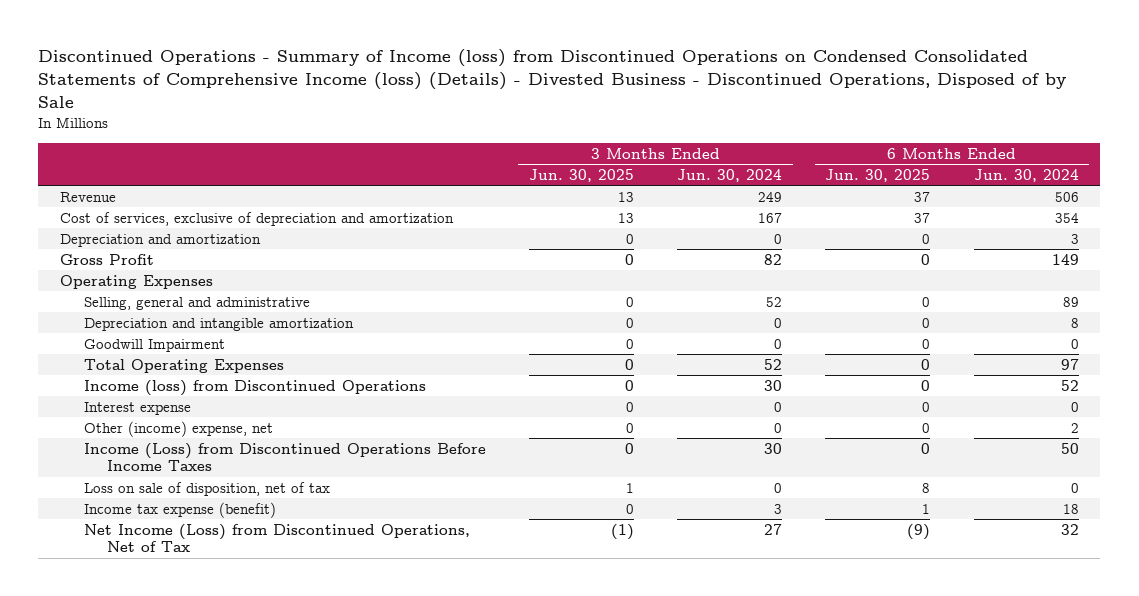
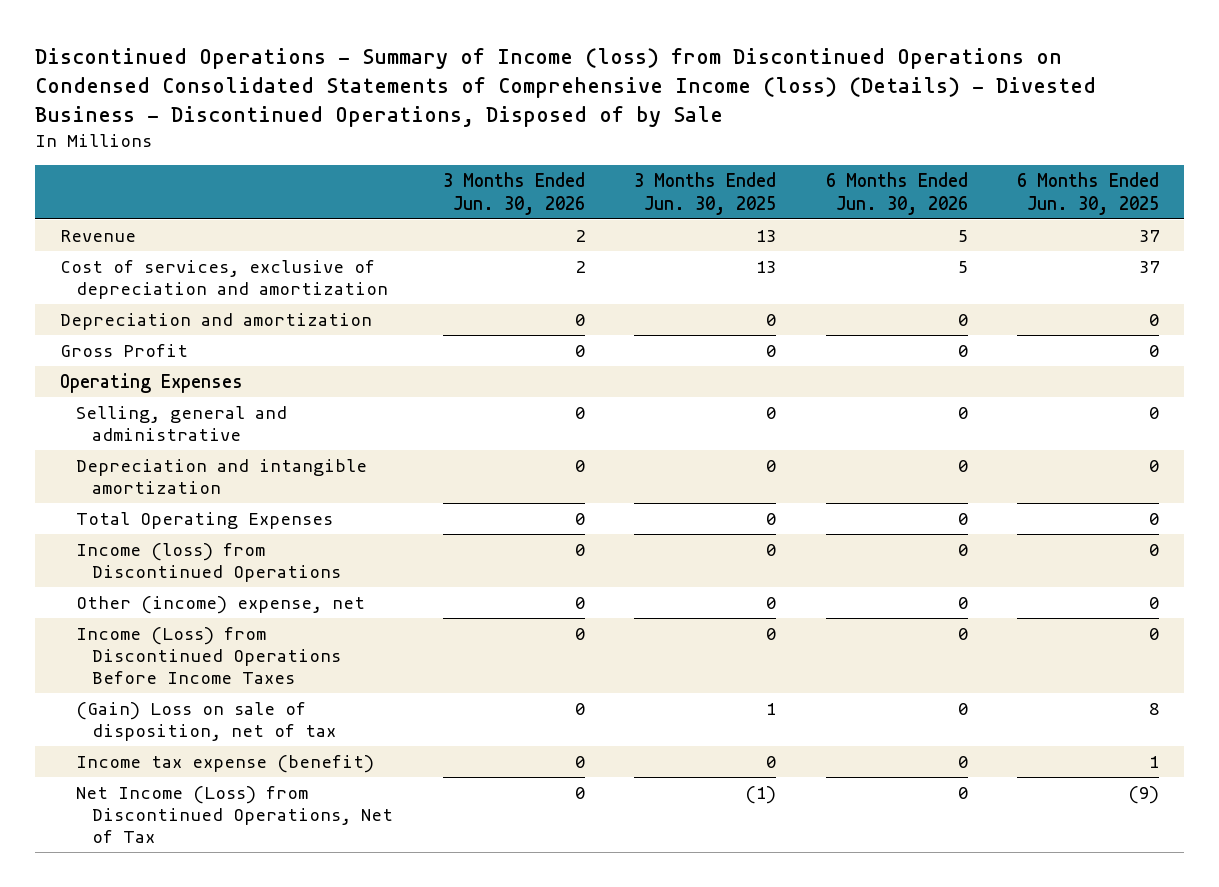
[677,169,783,183] Jun. 30, 2024 -> none
[973,169,1079,183] Jun. 30, 2024 -> none
none -> [442,172,585,215] 3 Months Ended Jun. 30, 2026
none -> [825,172,968,215] 6 Months Ended Jun. 30, 2026
[83,338,225,352] Goodwill Impairment -> none
[83,401,191,415] Interest expense -> none
[83,481,330,496] Loss on sale of disposition, net of tax -> [76,701,337,742] (Gain) Loss on sale of disposition, net of tax

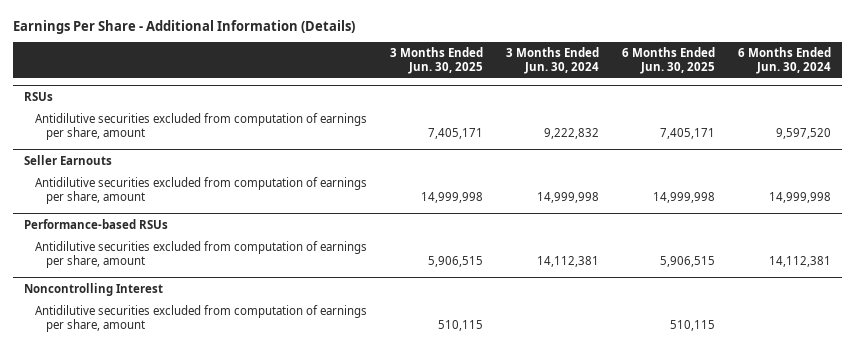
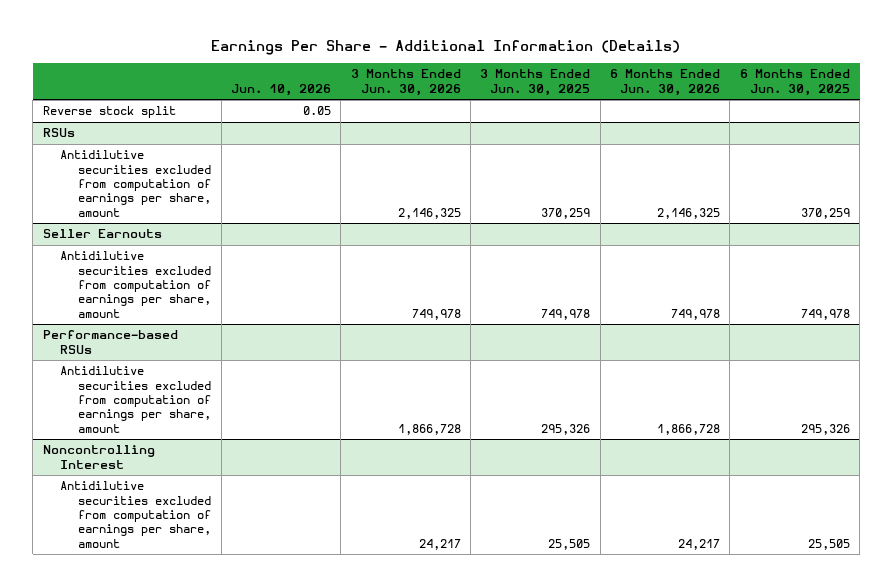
[505,47,599,74] 3 Months Ended Jun. 30, 2024 -> none
[737,47,831,74] 6 Months Ended Jun. 30, 2024 -> none
none -> [230,83,331,96] Jun. 10, 2026
none -> [350,69,461,96] 3 Months Ended Jun. 30, 2026
none -> [610,69,721,96] 6 Months Ended Jun. 30, 2026
none -> [42,106,176,119] Reverse stock split
[428,127,484,139] 7,405,171 -> [541,207,591,219] 370,259
[659,127,715,139] 7,405,171 -> [800,207,850,219] 370,259
[421,191,484,203] 14,999,998 -> [541,308,591,320] 749,978
[652,191,715,203] 14,999,998 -> [800,308,850,320] 749,978
[428,255,484,267] 5,906,515 -> [541,423,591,435] 295,326
[659,255,715,267] 5,906,515 -> [800,423,850,435] 295,326
[438,319,484,331] 510,115 -> [548,538,591,550] 25,505
[669,319,715,331] 510,115 -> [807,538,850,550] 25,505

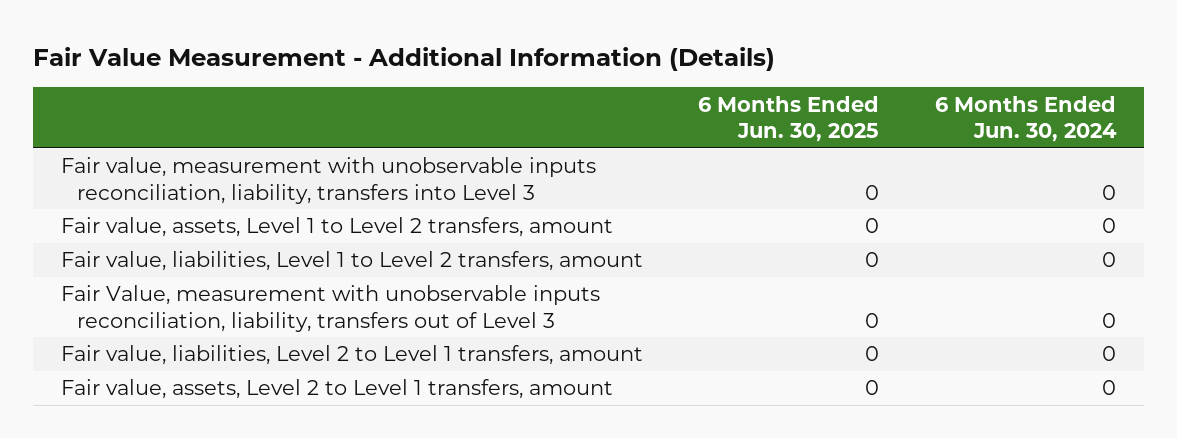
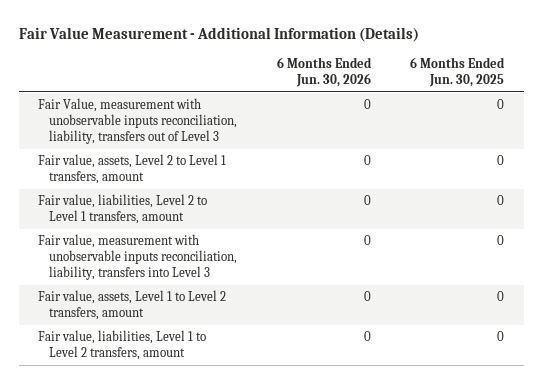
[934,95,1117,143] 6 Months Ended Jun. 30, 2024 -> none
none -> [276,57,372,88] 6 Months Ended Jun. 30, 2026
[60,285,600,332] Fair Value, measurement with unobservable inputs reconciliation, liability, transfers out of Level 3 -> [38,98,238,145] Fair Value, measurement with unobservable inputs reconciliation, liability, transfers out of Level 3
[60,379,613,400] Fair value, assets, Level 2 to Level 1 transfers, amount -> [38,154,227,185] Fair value, assets, Level 2 to Level 1 transfers, amount
[60,345,643,366] Fair value, liabilities, Level 2 to Level 1 transfers, amount -> [38,194,208,225] Fair value, liabilities, Level 2 to Level 1 transfers, amount

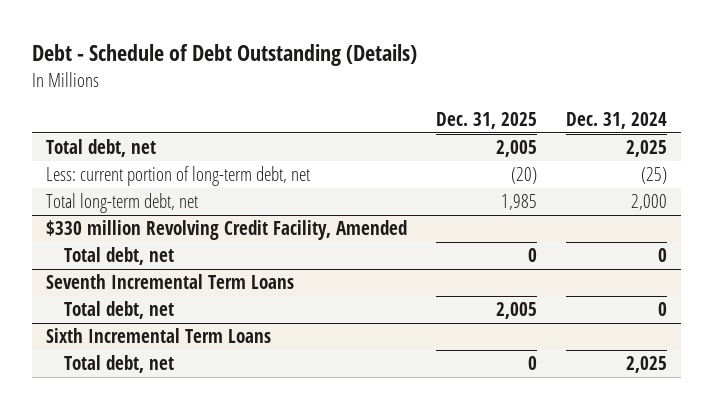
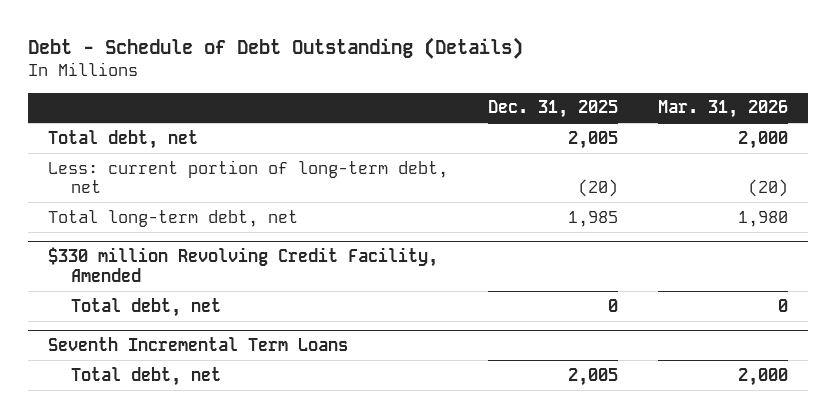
[565,112,667,130] Dec. 31, 2024 -> none
none -> [658,100,789,119] Mar. 31, 2026
[46,328,272,344] Sixth Incremental Term Loans -> none
[63,355,174,374] Total debt, net -> none

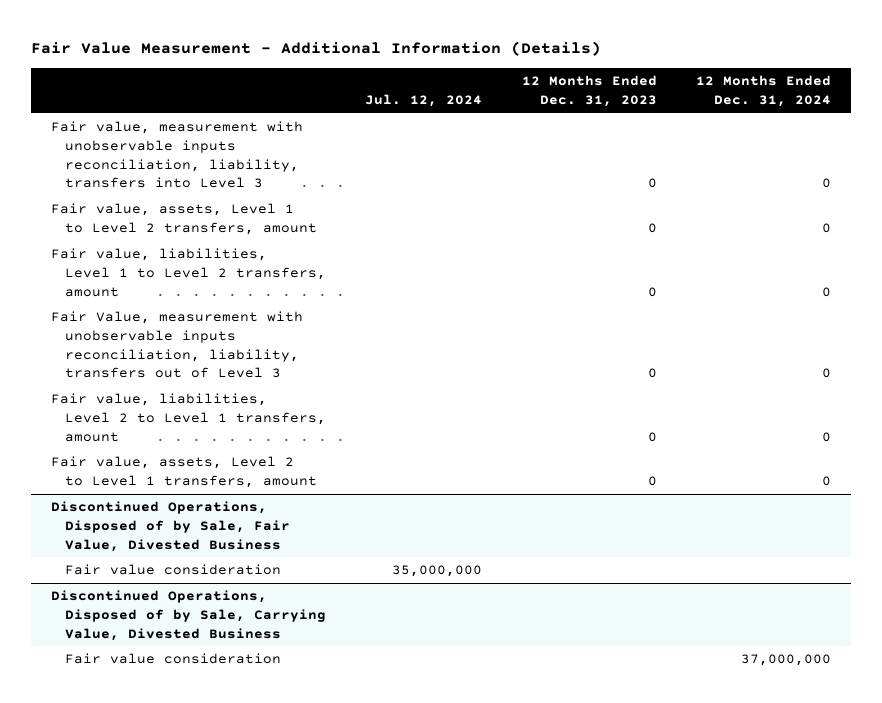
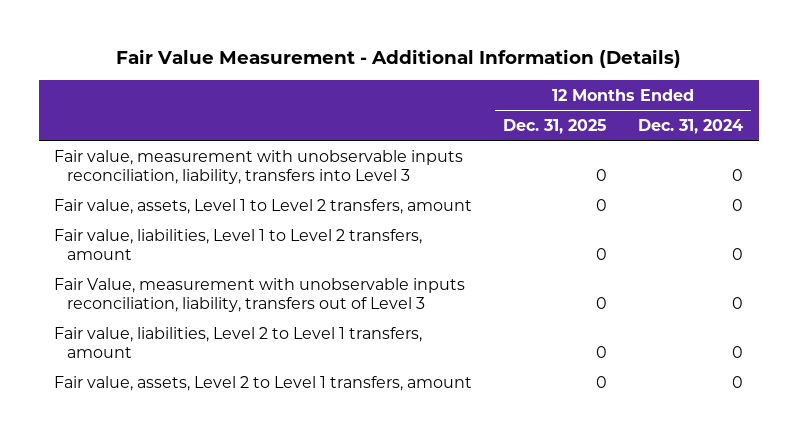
[365,93,483,107] Jul. 12, 2024 -> none
[521,75,657,107] 12 Months Ended Dec. 31, 2023 -> none
none -> [503,118,608,134] Dec. 31, 2025
[50,501,290,552] Discontinued Operations, Disposed of by Sale, Fair Value, Divested Business -> none
[64,564,281,576] Fair value consideration -> none
[50,590,326,641] Discontinued Operations, Disposed of by Sale, Carrying Value, Divested Business -> none
[64,653,281,665] Fair value consideration -> none

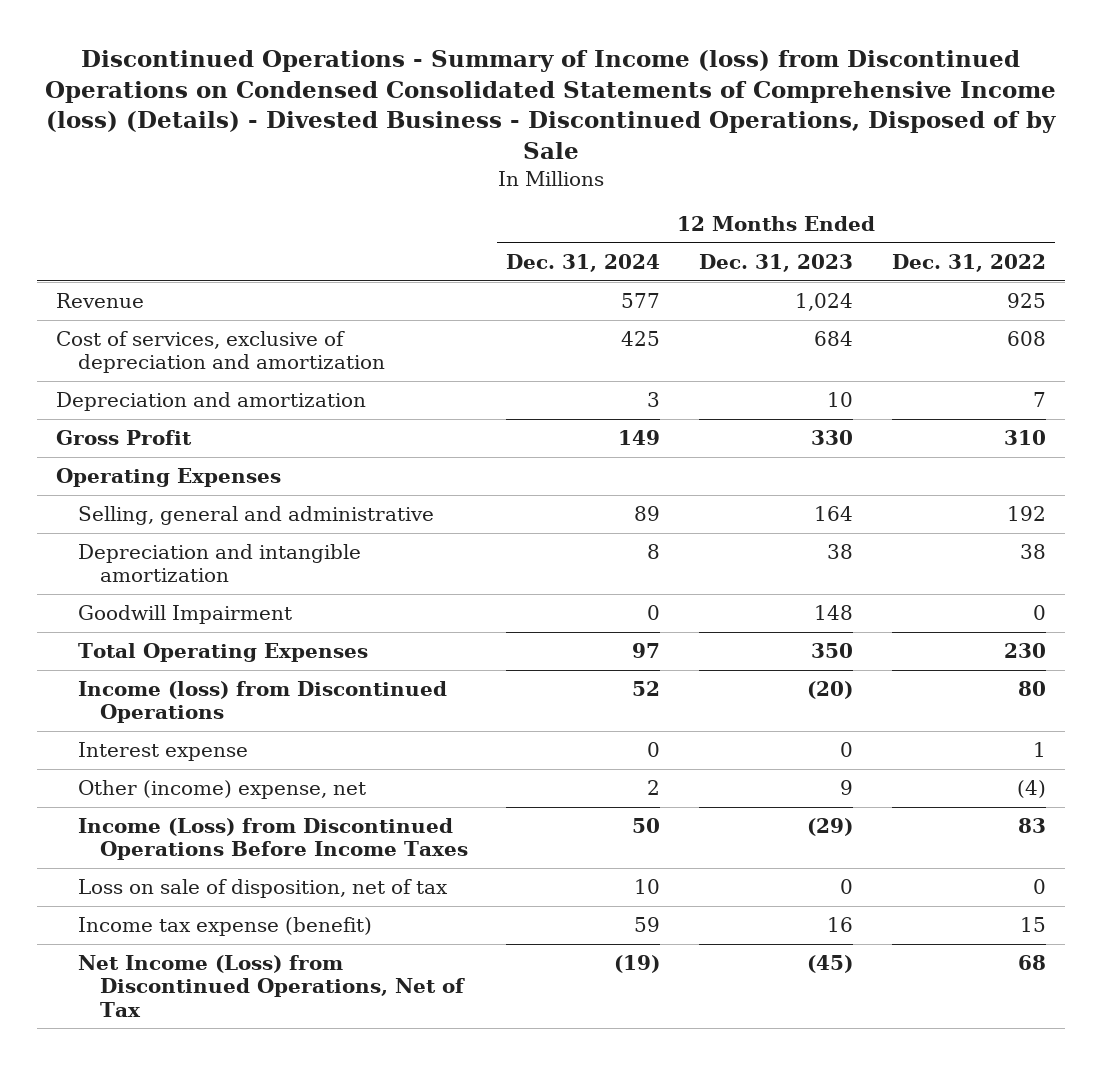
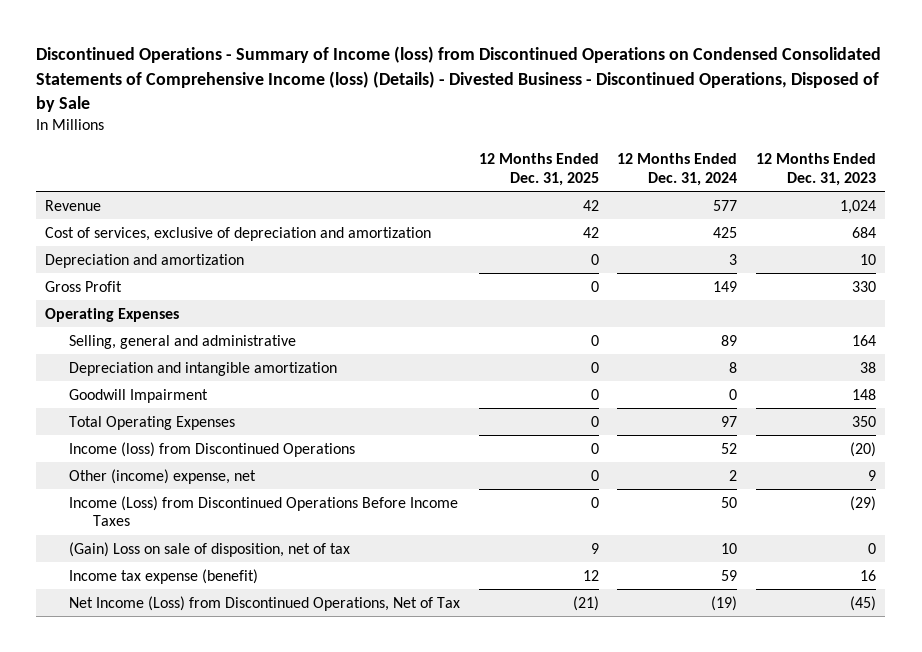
[891,253,1046,272] Dec. 31, 2022 -> none
none -> [478,153,599,186] 12 Months Ended Dec. 31, 2025
[77,742,248,762] Interest expense -> none
[77,879,448,899] Loss on sale of disposition, net of tax -> [69,541,351,557] (Gain) Loss on sale of disposition, net of tax

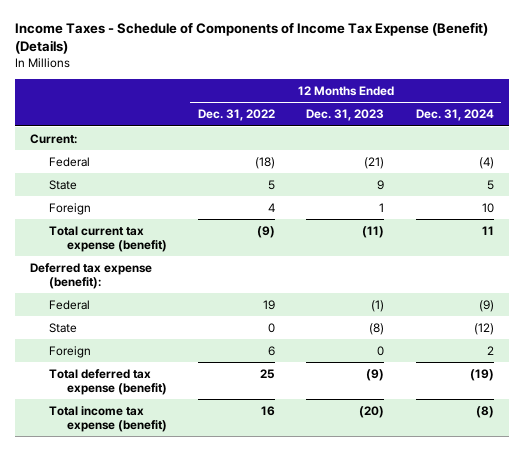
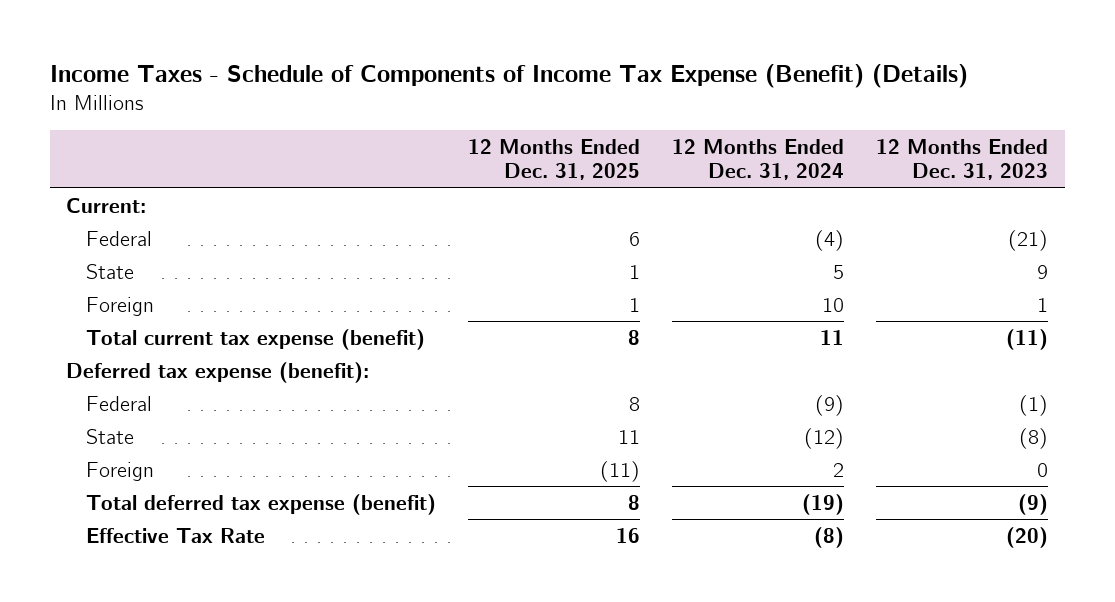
[198,109,276,122] Dec. 31, 2022 -> none
none -> [468,138,641,181] 12 Months Ended Dec. 31, 2025
[48,405,167,433] Total income tax expense (benefit) -> [85,527,265,543] Effective Tax Rate

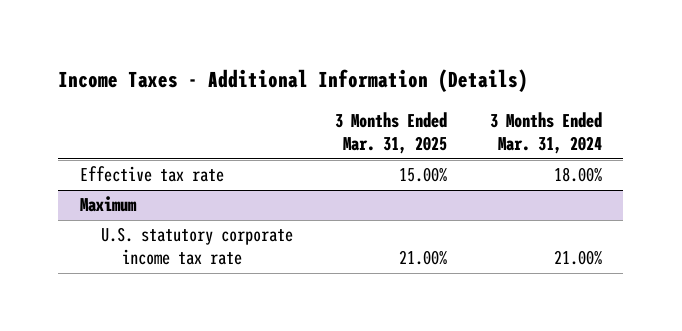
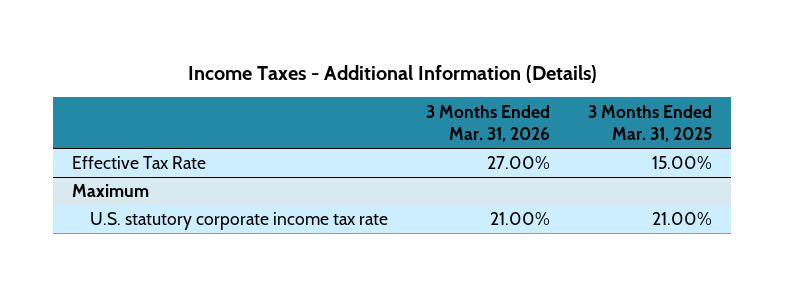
[490,112,603,155] 3 Months Ended Mar. 31, 2024 -> none
none -> [425,104,550,143] 3 Months Ended Mar. 31, 2026
[79,166,224,183] Effective tax rate -> [72,156,207,170] Effective Tax Rate

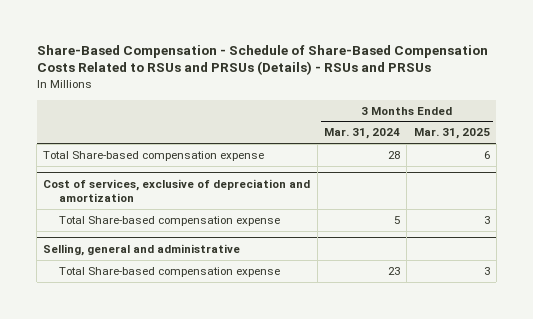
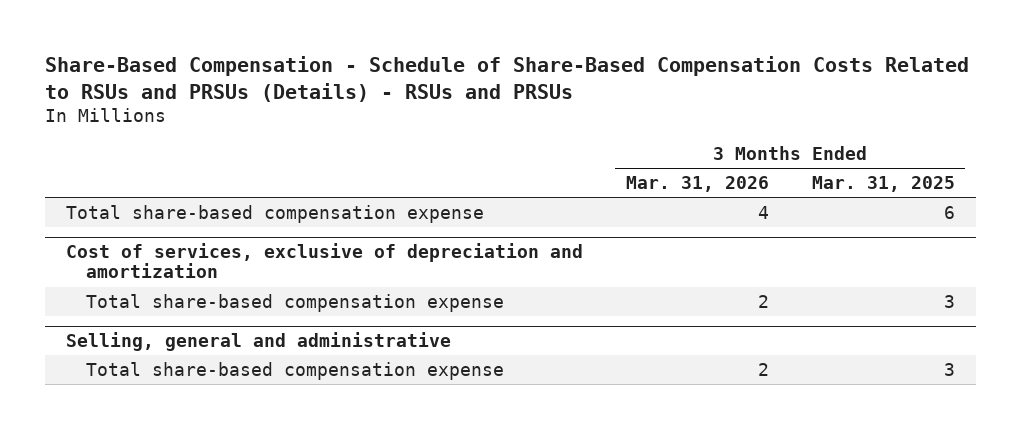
[324,128,401,140] Mar. 31, 2024 -> none
none -> [625,175,769,192] Mar. 31, 2026
[43,151,265,162] Total Share-based compensation expense -> [66,204,485,223] Total share-based compensation expense
[58,216,280,227] Total Share-based compensation expense -> [85,293,504,312] Total share-based compensation expense
[58,267,280,278] Total Share-based compensation expense -> [85,361,504,380] Total share-based compensation expense

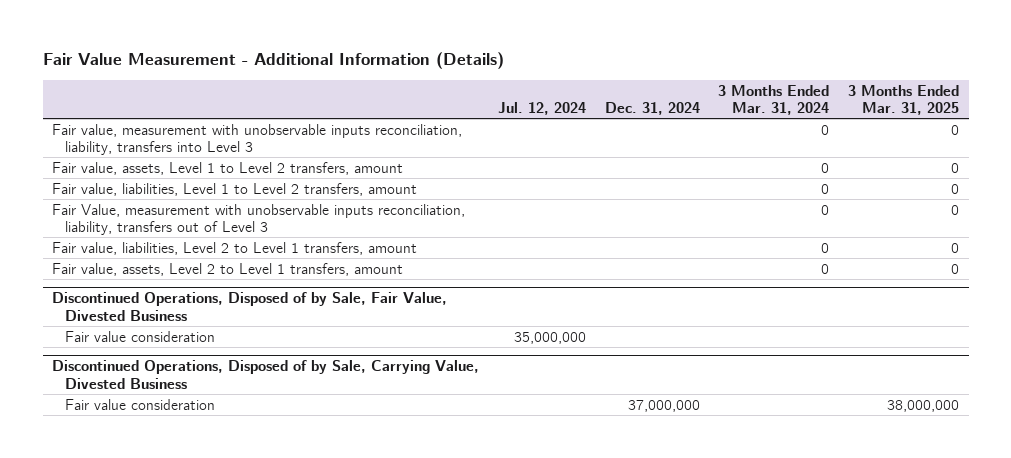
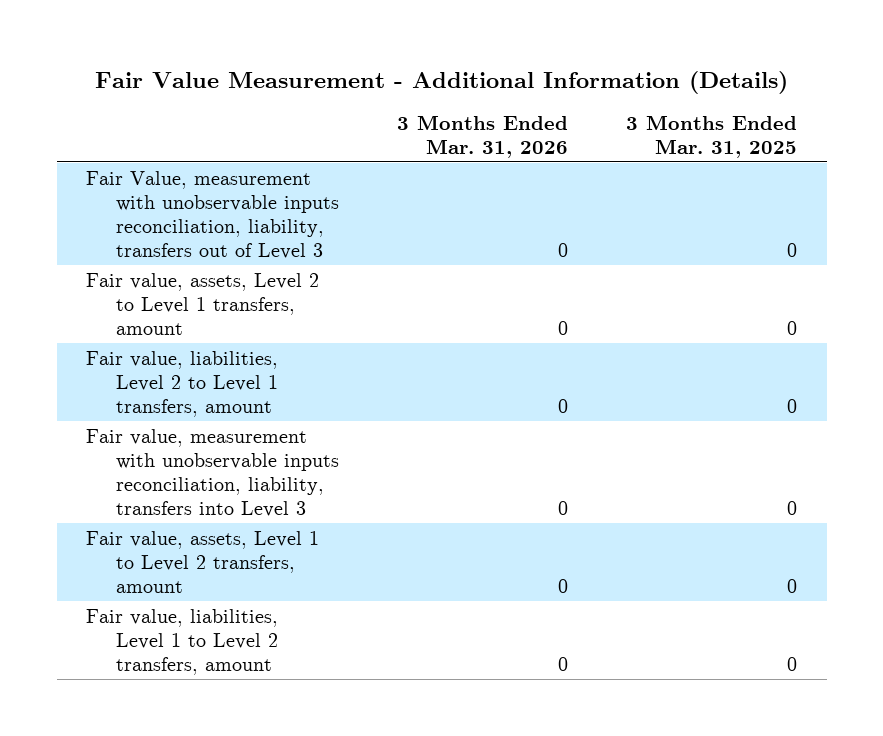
[497,101,586,115] Jul. 12, 2024 -> none
[604,101,700,115] Dec. 31, 2024 -> none
[718,84,830,115] 3 Months Ended Mar. 31, 2024 -> none
none -> [396,114,568,158] 3 Months Ended Mar. 31, 2026
[51,203,465,235] Fair Value, measurement with unobservable inputs reconciliation, liability, transfers out of Level 3 -> [86,170,339,260] Fair Value, measurement with unobservable inputs reconciliation, liability, transfers out of Level 3
[51,262,403,276] Fair value, assets, Level 2 to Level 1 transfers, amount -> [86,272,320,336] Fair value, assets, Level 2 to Level 1 transfers, amount
[51,241,417,255] Fair value, liabilities, Level 2 to Level 1 transfers, amount -> [86,350,279,418] Fair value, liabilities, Level 2 to Level 1 transfers, amount
[51,292,447,321] Discontinued Operations, Disposed of by Sale, Fair Value, Divested Business -> none
[65,330,216,342] Fair value consideration -> none
[51,360,479,389] Discontinued Operations, Disposed of by Sale, Carrying Value, Divested Business -> none
[65,398,216,410] Fair value consideration -> none

